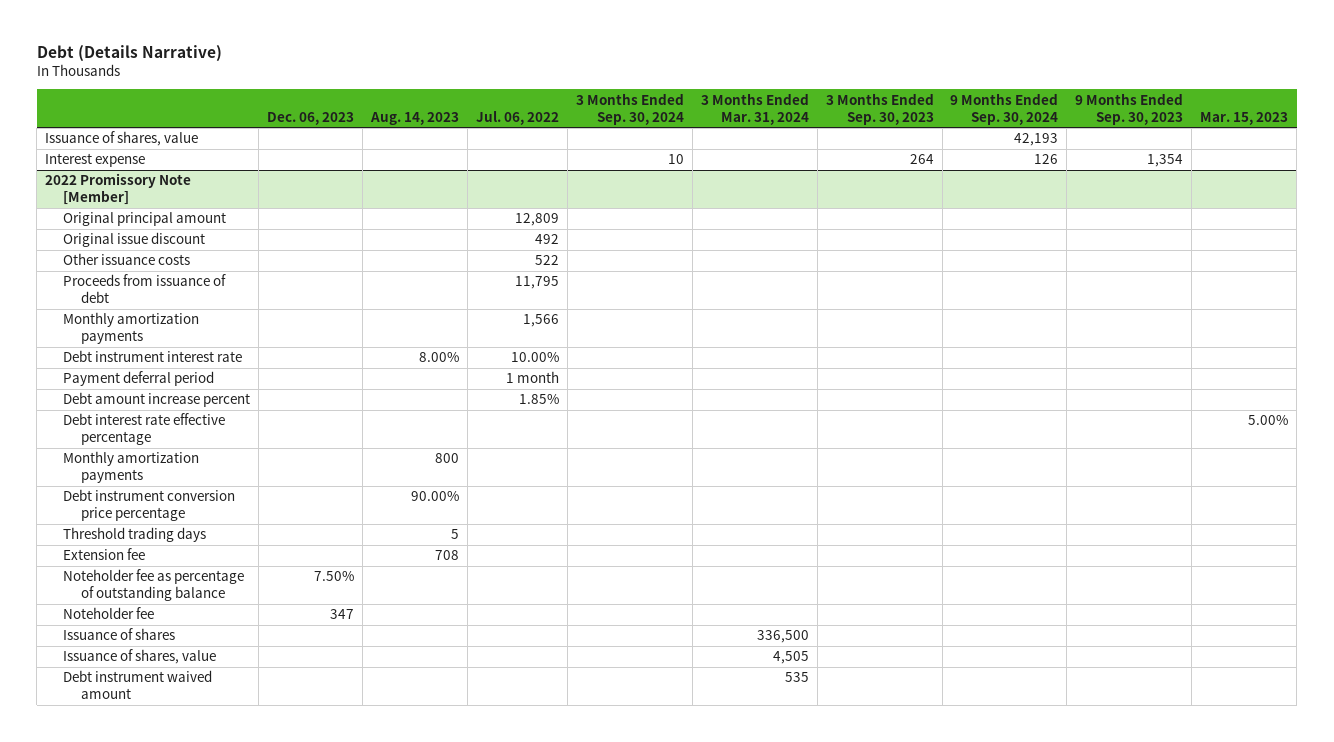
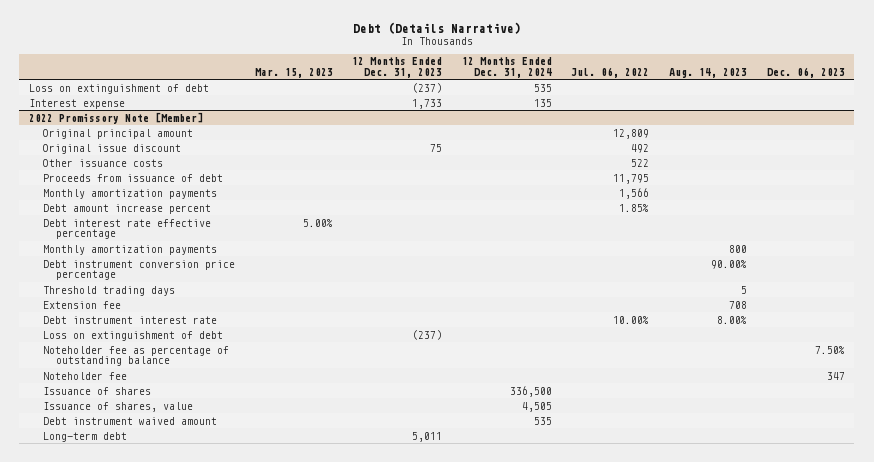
[575,92,684,125] 3 Months Ended Sep. 30, 2024 -> none
[700,92,809,125] 3 Months Ended Mar. 31, 2024 -> none
[825,92,934,125] 3 Months Ended Sep. 30, 2023 -> none
[950,92,1059,125] 9 Months Ended Sep. 30, 2024 -> none
[1075,92,1184,125] 9 Months Ended Sep. 30, 2023 -> none
none -> [352,57,443,78] 12 Months Ended Dec. 31, 2023
none -> [461,57,552,78] 12 Months Ended Dec. 31, 2024
[45,131,199,147] Issuance of shares, value -> none
none -> [29,83,210,94] Loss on extinguishment of debt
[63,371,215,387] Payment deferral period -> none
[63,350,243,363] Debt instrument interest rate -> [42,315,217,324] Debt instrument interest rate
none -> [42,330,223,341] Loss on extinguishment of debt
none -> [42,431,127,442] Long-term debt

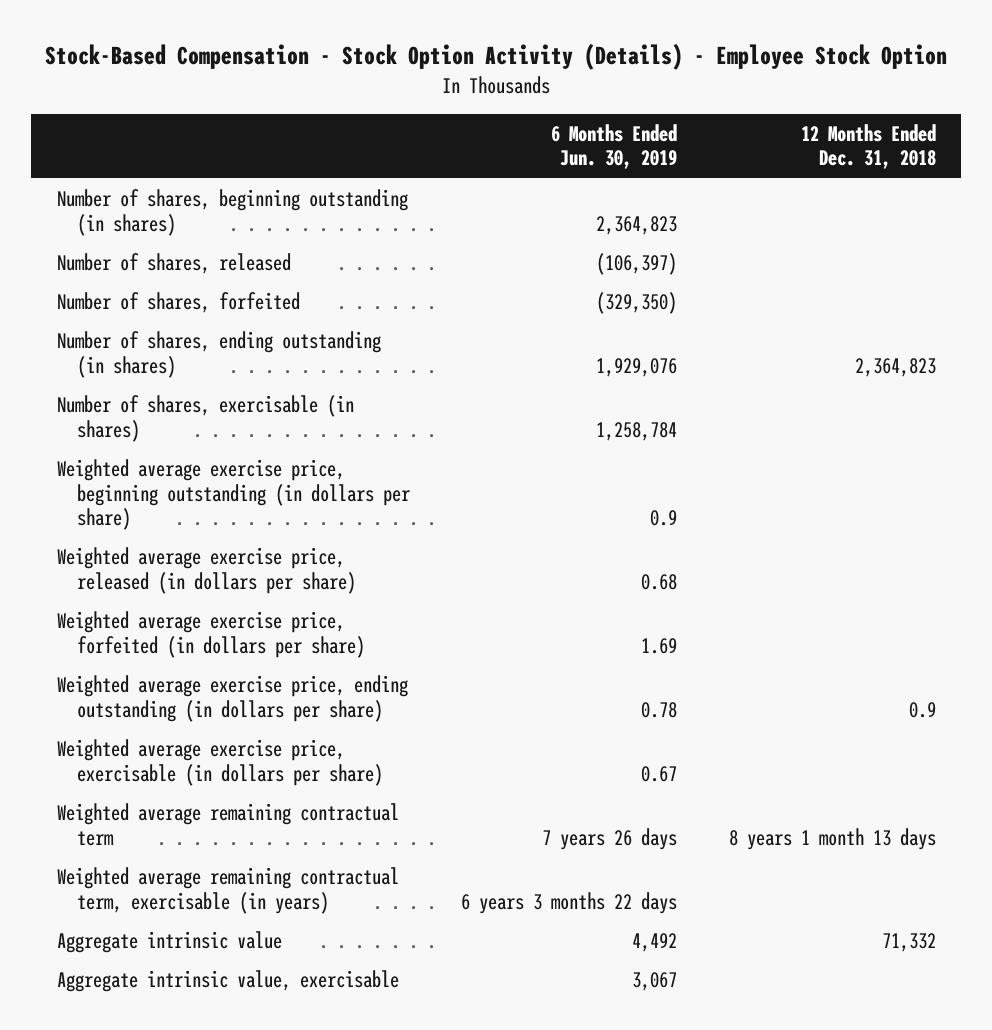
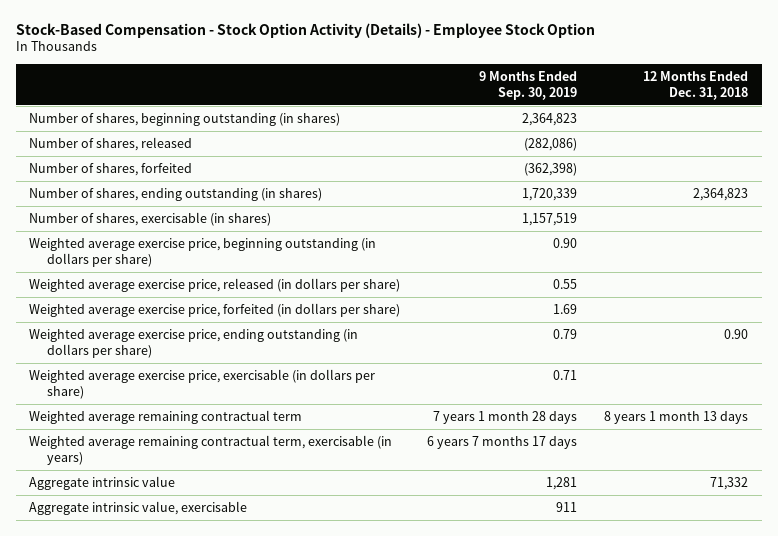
[551,123,678,170] 6 Months Ended Jun. 30, 2019 -> none
none -> [479,70,578,100] 9 Months Ended Sep. 30, 2019
[908,701,936,718] 0.9 -> [724,328,749,339] 0.90

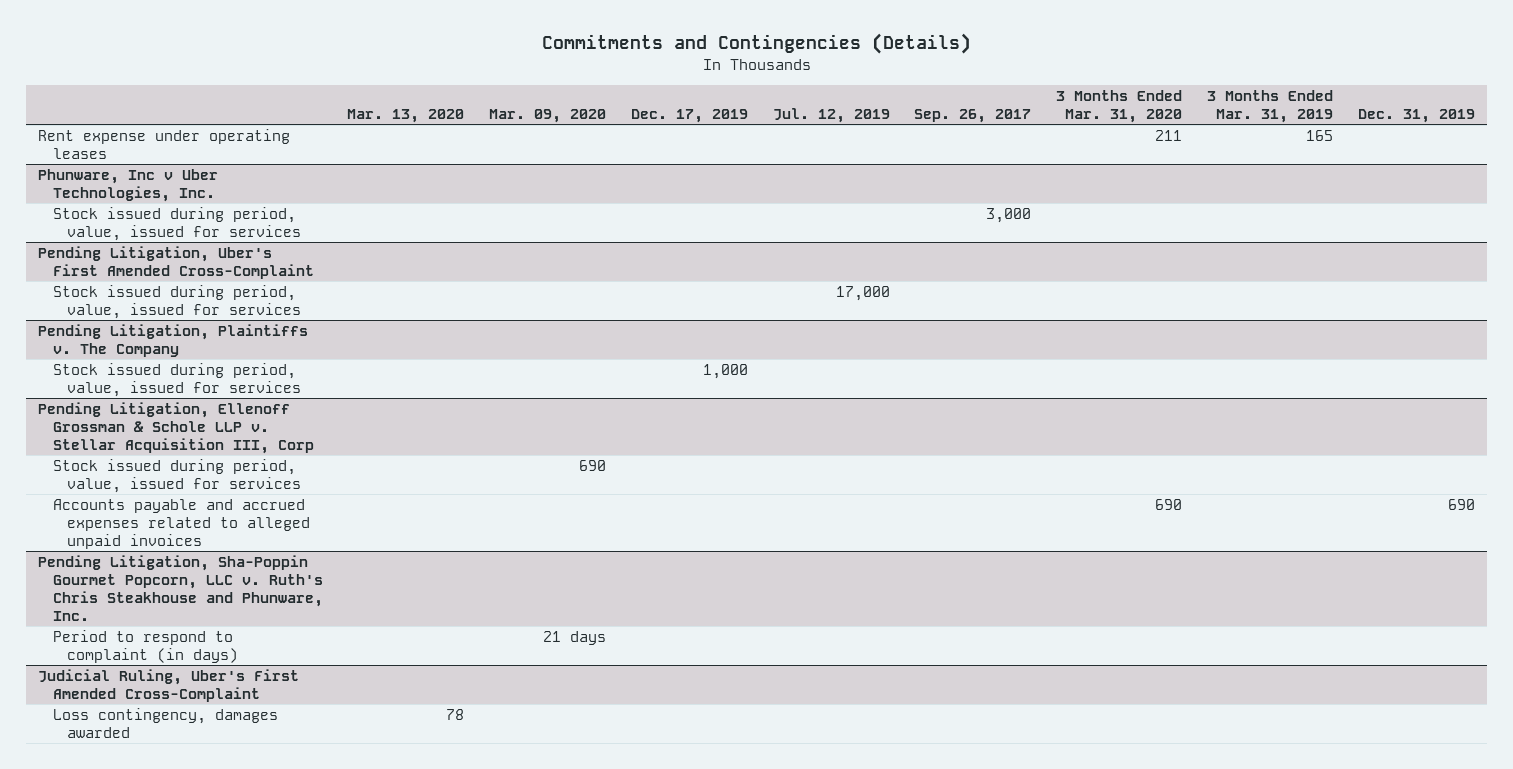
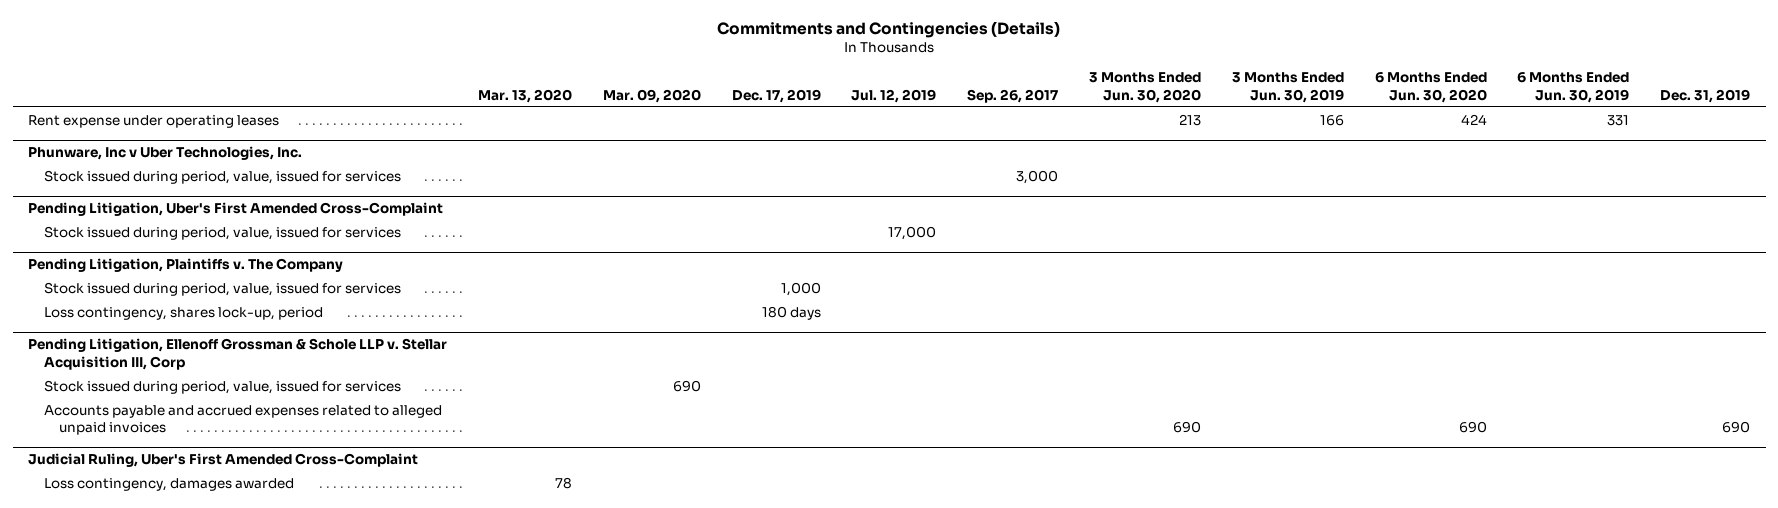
[1056,89,1183,123] 3 Months Ended Mar. 31, 2020 -> none
[1206,89,1333,123] 3 Months Ended Mar. 31, 2019 -> none
none -> [1089,72,1202,103] 3 Months Ended Jun. 30, 2020
none -> [1231,72,1344,103] 3 Months Ended Jun. 30, 2019
none -> [1374,72,1487,103] 6 Months Ended Jun. 30, 2020
none -> [1517,72,1630,103] 6 Months Ended Jun. 30, 2019
none -> [43,306,323,320] Loss contingency, shares lock-up, period
[38,555,323,621] Pending Litigation, Sha-Poppin Gourmet Popcorn, LLC v. Ruth's Chris Steakhouse and Phunware, Inc. -> none
[52,630,239,663] Period to respond to complaint (in days) -> none

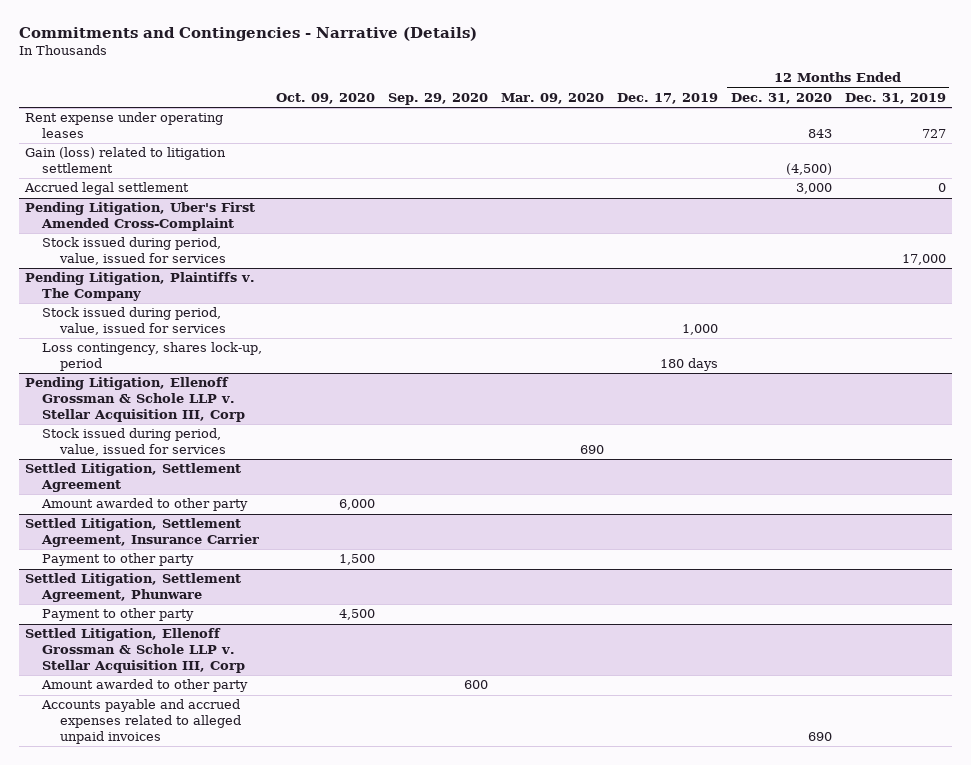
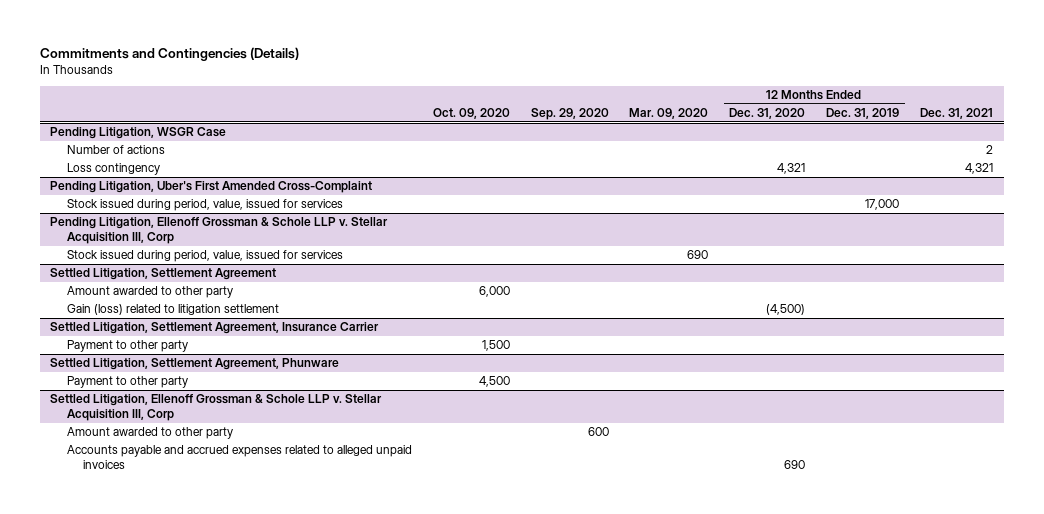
[18,27,477,42] Commitments and Contingencies - Narrative (Details) -> [39,46,299,61] Commitments and Contingencies (Details)
[616,92,718,104] Dec. 17, 2019 -> none
none -> [920,108,994,120] Dec. 31, 2021
[25,112,224,139] Rent expense under operating leases -> none
[25,147,227,174] Gain (loss) related to litigation settlement -> none
[24,182,190,196] Accrued legal settlement -> none
none -> [50,127,227,140] Pending Litigation, WSGR Case
none -> [66,145,165,155] Number of actions
none -> [66,163,160,176] Loss contingency
[25,272,256,302] Pending Litigation, Plaintiffs v. The Company -> none
[42,307,226,336] Stock issued during period, value, issued for services -> none
[42,342,263,372] Loss contingency, shares lock-up, period -> none
none -> [66,304,279,316] Gain (loss) related to litigation settlement

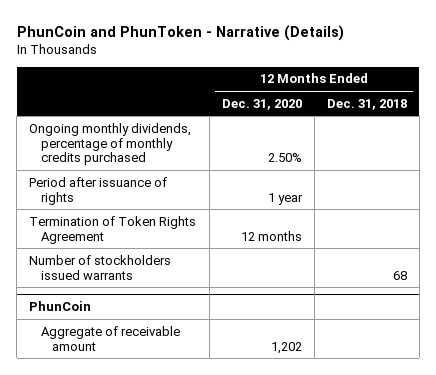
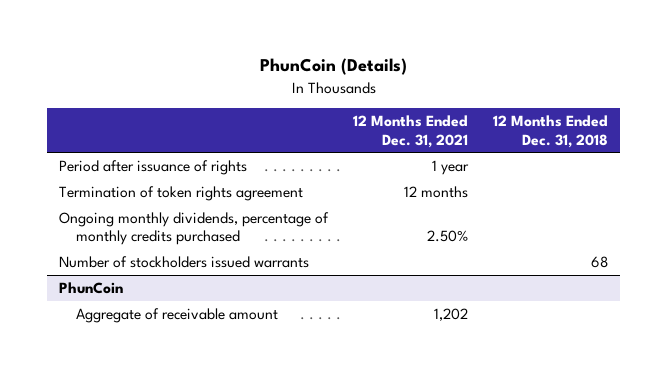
[16,24,344,41] PhunCoin and PhunToken - Narrative (Details) -> [259,58,407,76] PhunCoin (Details)
[221,98,302,110] Dec. 31, 2020 -> none
none -> [353,115,469,148] 12 Months Ended Dec. 31, 2021
[29,215,197,244] Termination of Token Rights Agreement -> [59,185,304,201] Termination of token rights agreement
[29,122,192,166] Ongoing monthly dividends, percentage of monthly credits purchased -> [59,211,330,246] Ongoing monthly dividends, percentage of monthly credits purchased

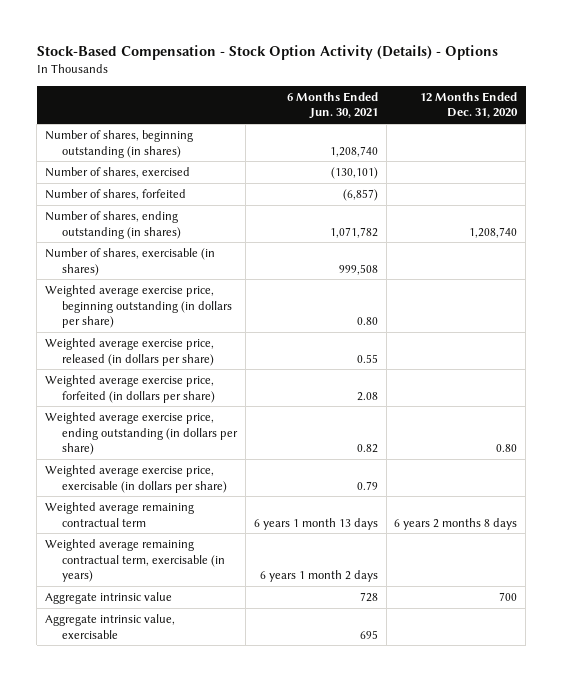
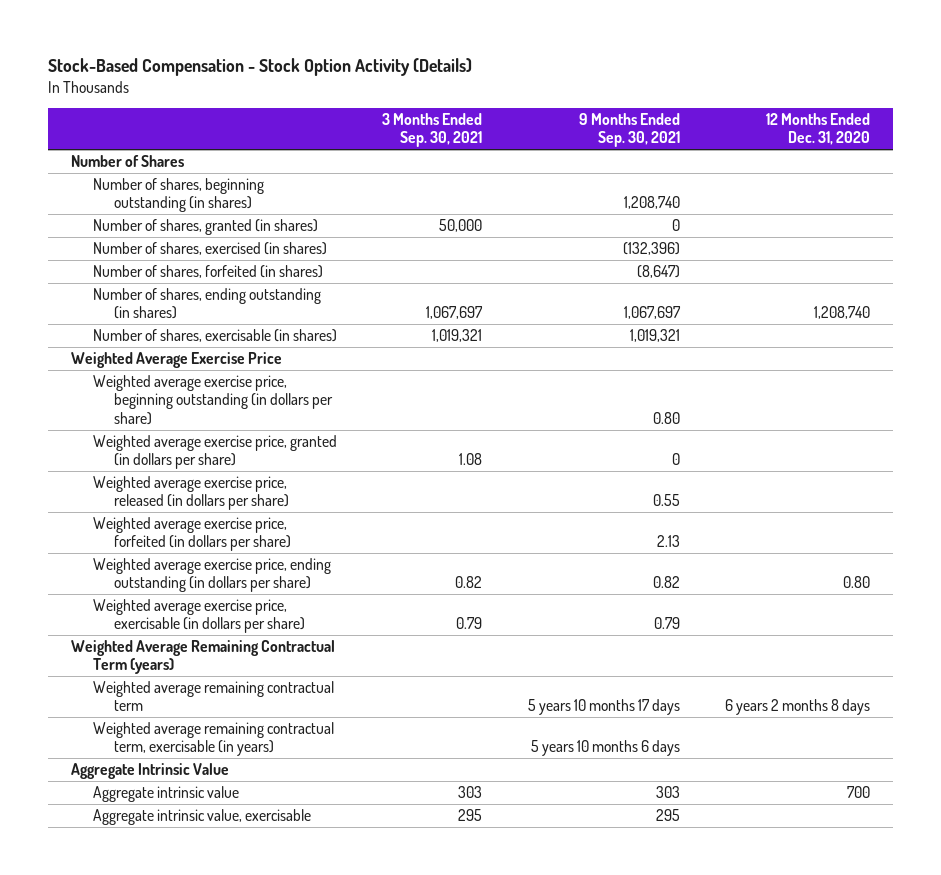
[36,45,498,61] Stock-Based Compensation - Stock Option Activity (Details) - Options -> [48,58,473,77] Stock-Based Compensation - Stock Option Activity (Details)
[286,91,378,120] 6 Months Ended Jun. 30, 2021 -> none
none -> [382,113,483,148] 3 Months Ended Sep. 30, 2021
none -> [578,113,680,148] 9 Months Ended Sep. 30, 2021
none -> [71,154,185,167] Number of Shares
none -> [92,218,318,235] Number of shares, granted (in shares)
[44,166,190,178] Number of shares, exercised -> [92,241,327,255] Number of shares, exercised (in shares)
[44,188,186,200] Number of shares, forfeited -> [92,264,323,278] Number of shares, forfeited (in shares)
none -> [71,351,283,368] Weighted Average Exercise Price
none -> [92,434,337,470] Weighted average exercise price, granted (in dollars per share)
none -> [71,639,336,675] Weighted Average Remaining Contractual Term (years)
none -> [71,762,230,779] Aggregate Intrinsic Value

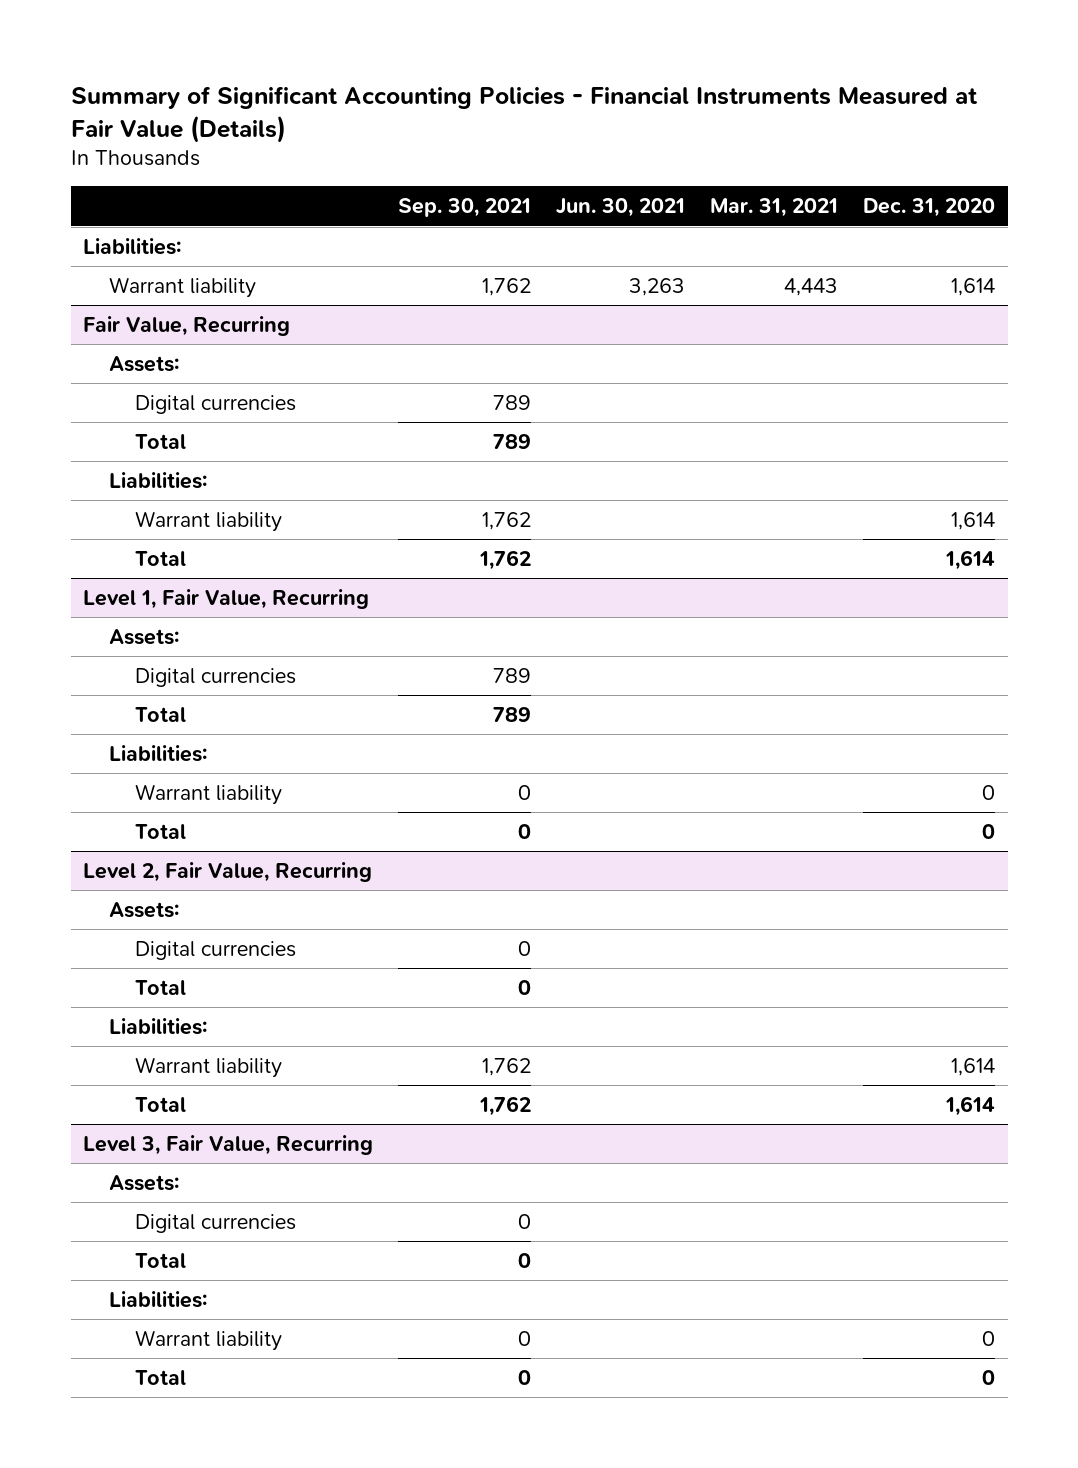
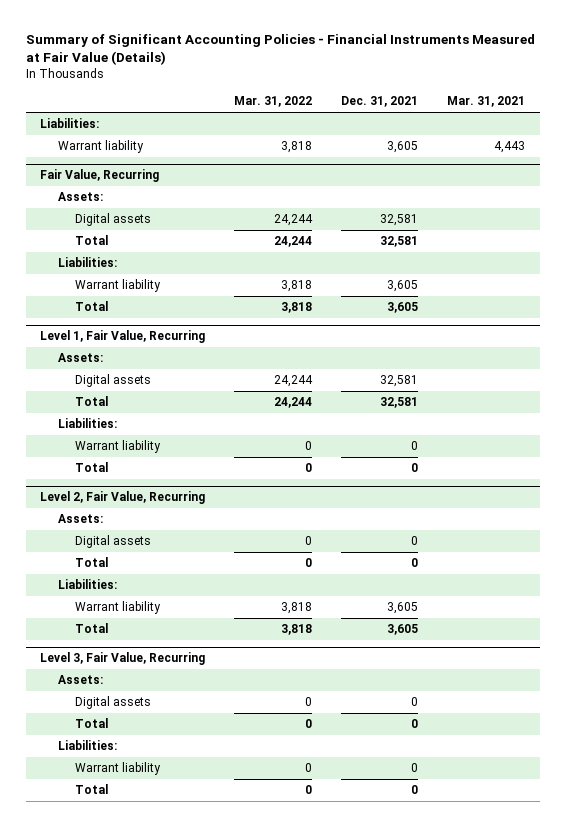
[398,198,532,218] Sep. 30, 2021 -> none
[556,198,686,218] Jun. 30, 2021 -> none
[863,198,996,218] Dec. 31, 2020 -> none
none -> [234,96,313,108] Mar. 31, 2022
none -> [341,96,419,108] Dec. 31, 2021
[135,394,297,414] Digital currencies -> [75,213,152,227] Digital assets
[135,667,297,687] Digital currencies -> [75,374,152,388] Digital assets
[135,940,297,960] Digital currencies -> [75,535,152,549] Digital assets
[135,1213,297,1233] Digital currencies -> [75,696,152,710] Digital assets

